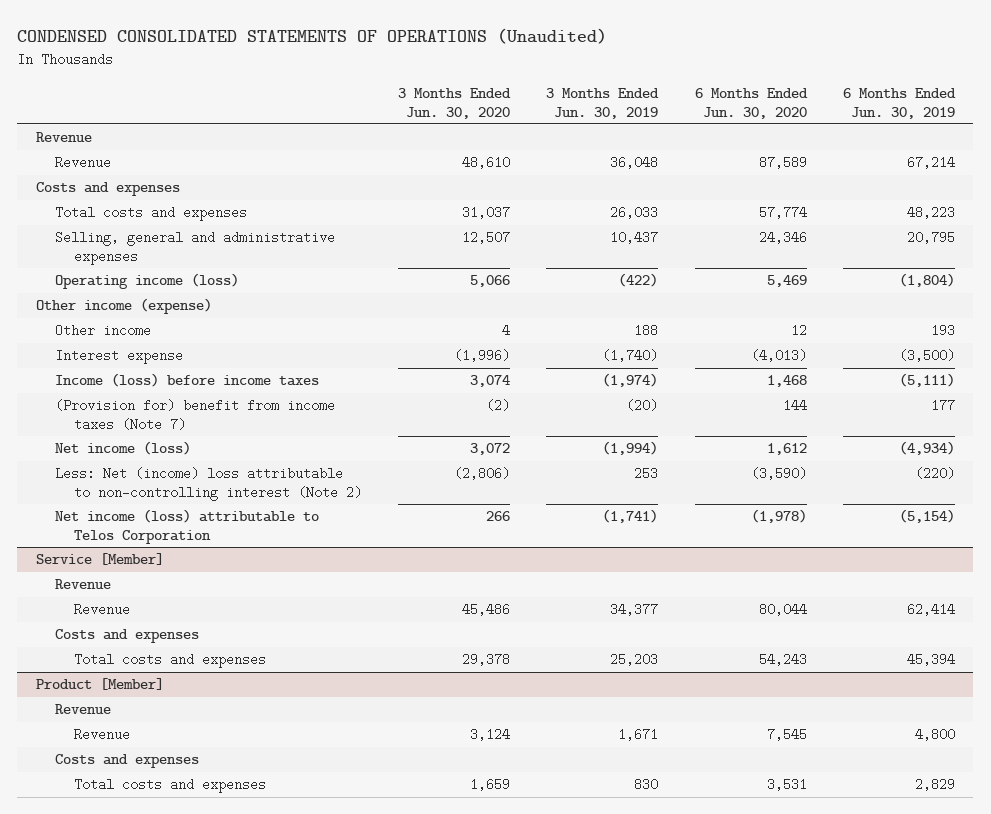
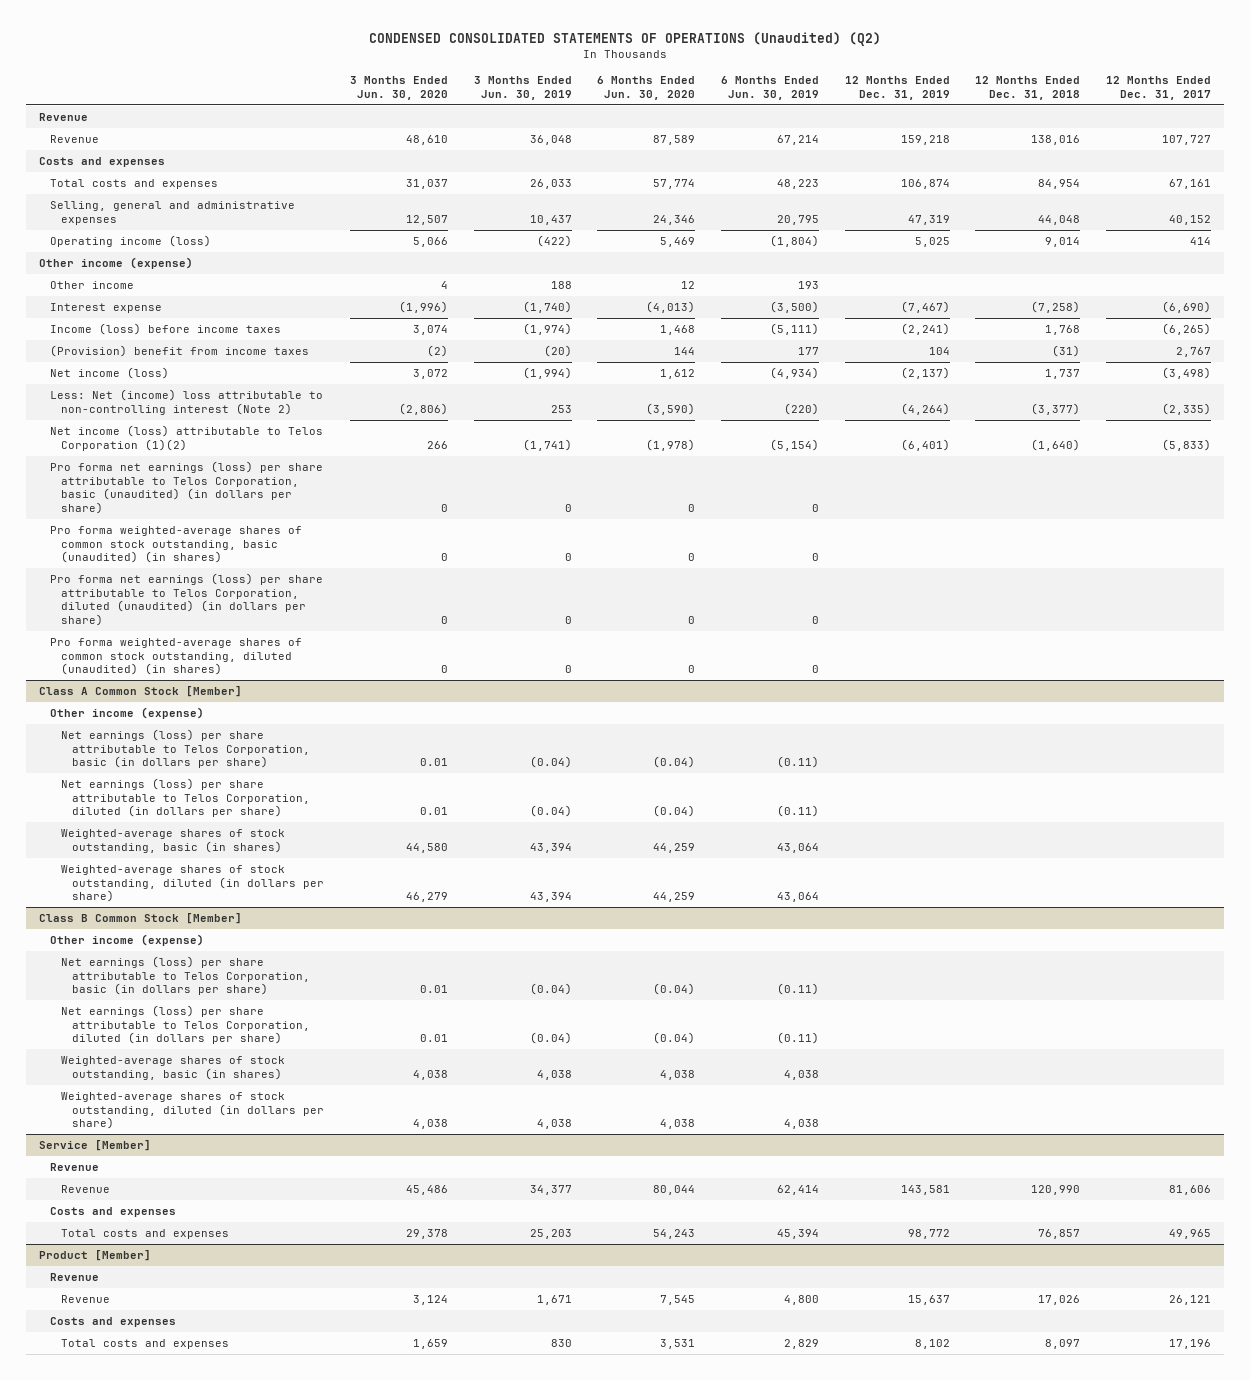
[17,28,608,45] CONDENSED CONSOLIDATED STATEMENTS OF OPERATIONS (Unaudited) -> [368,32,881,47] CONDENSED CONSOLIDATED STATEMENTS OF OPERATIONS (Unaudited) (Q2)
none -> [844,76,950,100] 12 Months Ended Dec. 31, 2019
none -> [975,76,1081,100] 12 Months Ended Dec. 31, 2018
none -> [1106,76,1212,100] 12 Months Ended Dec. 31, 2017
[54,399,335,432] (Provision for) benefit from income taxes (Note 7) -> [49,345,309,358] (Provision) benefit from income taxes
[54,509,319,545] Net income (loss) attributable to Telos Corporation -> [49,425,323,451] Net income (loss) attributable to Telos Corporation (1)(2)
none -> [49,461,323,514] Pro forma net earnings (loss) per share attributable to Telos Corporation, basic (unaudited) (in dollars per share)
none -> [49,526,302,564] Pro forma weighted-average shares of common stock outstanding, basic (unaudited) (in shares)
none -> [49,573,323,626] Pro forma net earnings (loss) per share attributable to Telos Corporation, diluted (unaudited) (in dollars per share)
none -> [49,638,302,676] Pro forma weighted-average shares of common stock outstanding, diluted (unaudited) (in shares)
none -> [38,686,242,698] Class A Common Stock [Member]
none -> [49,707,204,720] Other income (expense)
none -> [61,729,311,769] Net earnings (loss) per share attributable to Telos Corporation, basic (in dollars per share)
none -> [61,778,311,818] Net earnings (loss) per share attributable to Telos Corporation, diluted (in dollars per share)
none -> [61,829,286,853] Weighted-average shares of stock outstanding, basic (in shares)
none -> [61,865,325,903] Weighted-average shares of stock outstanding, diluted (in dollars per share)
none -> [38,913,242,925] Class B Common Stock [Member]
none -> [49,934,204,947] Other income (expense)
none -> [61,956,311,996] Net earnings (loss) per share attributable to Telos Corporation, basic (in dollars per share)
none -> [61,1005,311,1045] Net earnings (loss) per share attributable to Telos Corporation, diluted (in dollars per share)
none -> [61,1056,286,1080] Weighted-average shares of stock outstanding, basic (in shares)
none -> [61,1092,325,1130] Weighted-average shares of stock outstanding, diluted (in dollars per share)

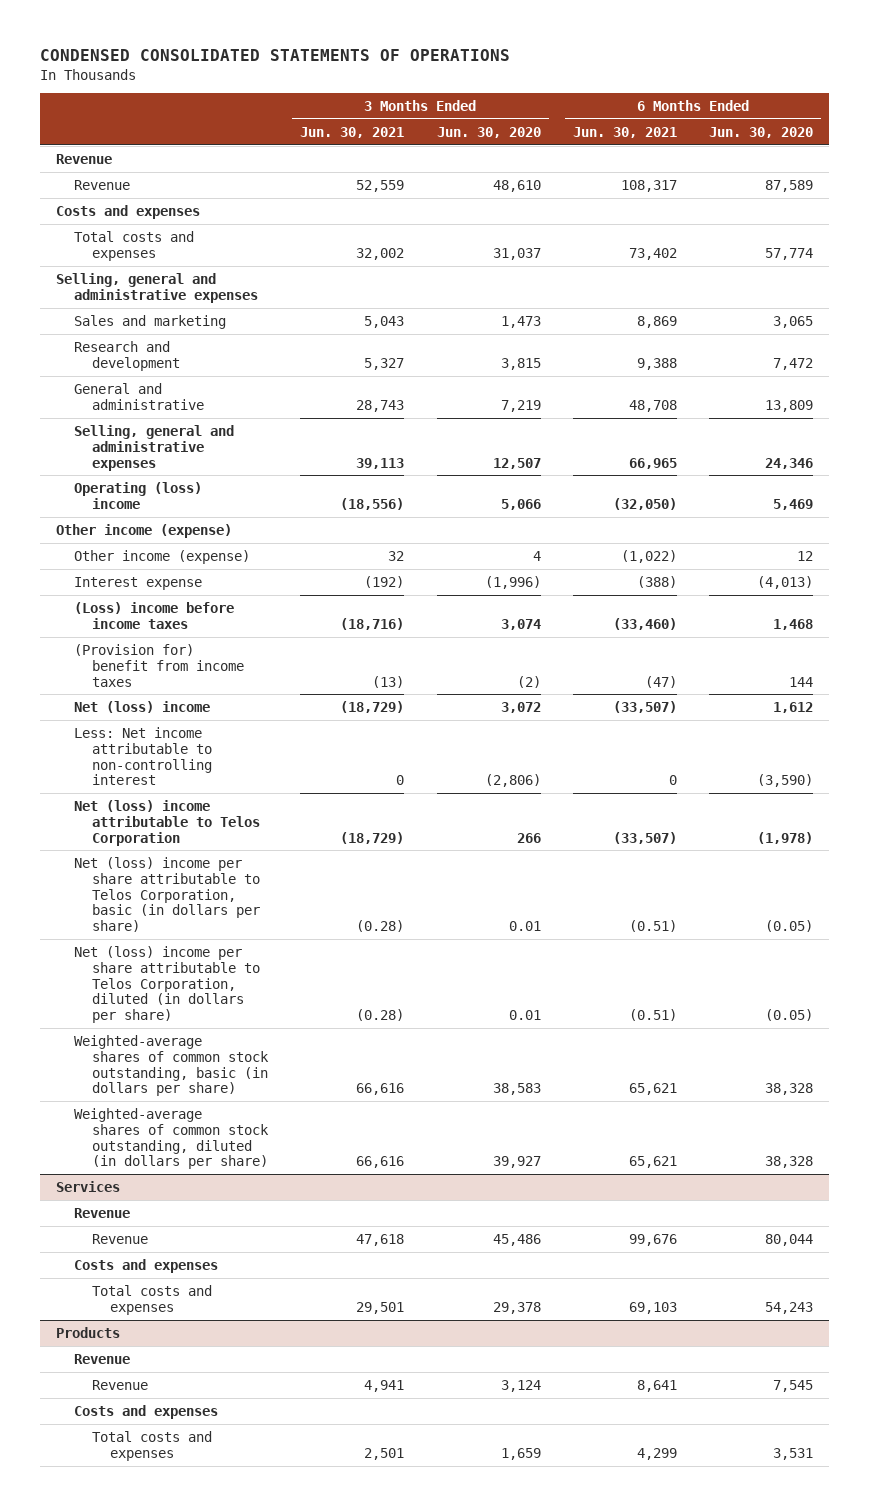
[368,32,881,47] CONDENSED CONSOLIDATED STATEMENTS OF OPERATIONS (Unaudited) (Q2) -> [40,49,511,62] CONDENSED CONSOLIDATED STATEMENTS OF OPERATIONS
[473,76,572,100] 3 Months Ended Jun. 30, 2019 -> none
[720,76,819,100] 6 Months Ended Jun. 30, 2019 -> none
[844,76,950,100] 12 Months Ended Dec. 31, 2019 -> none
[975,76,1081,100] 12 Months Ended Dec. 31, 2018 -> none
[1106,76,1212,100] 12 Months Ended Dec. 31, 2017 -> none
none -> [300,126,405,138] Jun. 30, 2021
none -> [572,126,677,138] Jun. 30, 2021
none -> [56,272,259,303] Selling, general and administrative expenses
none -> [74,314,227,329] Sales and marketing
none -> [74,340,181,371] Research and development
none -> [74,382,205,410] General and administrative
[49,235,211,248] Operating income (loss) -> [74,481,203,509] Operating (loss) income
[49,281,134,290] Other income -> [74,549,251,564] Other income (expense)
[49,461,323,514] Pro forma net earnings (loss) per share attributable to Telos Corporation, basic (unaudited) (in dollars per share) -> none
[49,526,302,564] Pro forma weighted-average shares of common stock outstanding, basic (unaudited) (in shares) -> none
[49,573,323,626] Pro forma net earnings (loss) per share attributable to Telos Corporation, diluted (unaudited) (in dollars per share) -> none
[49,638,302,676] Pro forma weighted-average shares of common stock outstanding, diluted (unaudited) (in shares) -> none
[38,686,242,698] Class A Common Stock [Member] -> none
[49,707,204,720] Other income (expense) -> none
[38,913,242,925] Class B Common Stock [Member] -> none
[49,934,204,947] Other income (expense) -> none
[61,956,311,996] Net earnings (loss) per share attributable to Telos Corporation, basic (in dollars per share) -> none
[61,1005,311,1045] Net earnings (loss) per share attributable to Telos Corporation, diluted (in dollars per share) -> none
[61,1056,286,1080] Weighted-average shares of stock outstanding, basic (in shares) -> none
[61,1092,325,1130] Weighted-average shares of stock outstanding, diluted (in dollars per share) -> none
[49,323,281,336] Income (loss) before income taxes -> [74,601,235,629] (Loss) income before income taxes
[49,345,309,358] (Provision) benefit from income taxes -> [74,643,245,687] (Provision for) benefit from income taxes
[49,367,169,380] Net income (loss) -> [74,700,211,713] Net (loss) income
[49,389,323,415] Less: Net (income) loss attributable to non-controlling interest (Note 2) -> [74,726,213,786] Less: Net income attributable to non-controlling interest
[49,425,323,451] Net income (loss) attributable to Telos Corporation (1)(2) -> [74,799,261,846] Net (loss) income attributable to Telos Corporation
[61,729,311,769] Net earnings (loss) per share attributable to Telos Corporation, basic (in dollars per share) -> [74,856,261,933] Net (loss) income per share attributable to Telos Corporation, basic (in dollars per share)
[653,756,696,769] (0.04) -> [764,920,813,933] (0.05)
[61,778,311,818] Net earnings (loss) per share attributable to Telos Corporation, diluted (in dollars per share) -> [74,945,261,1024] Net (loss) income per share attributable to Telos Corporation, diluted (in dollars per share)
[653,805,696,818] (0.04) -> [764,1009,813,1022] (0.05)
[61,829,286,853] Weighted-average shares of stock outstanding, basic (in shares) -> [74,1034,270,1097] Weighted-average shares of common stock outstanding, basic (in dollars per share)
[405,842,448,853] 44,580 -> [492,1083,541,1096] 38,583
[653,842,696,853] 44,259 -> [764,1083,813,1096] 38,328
[61,865,325,903] Weighted-average shares of stock outstanding, diluted (in dollars per share) -> [74,1107,270,1170] Weighted-average shares of common stock outstanding, diluted (in dollars per share)
[405,892,448,903] 46,279 -> [492,1156,541,1169] 39,927
[653,892,696,903] 44,259 -> [764,1156,813,1169] 38,328
[38,1140,151,1152] Service [Member] -> [56,1180,121,1192] Services
[38,1250,151,1262] Product [Member] -> [56,1326,121,1338] Products

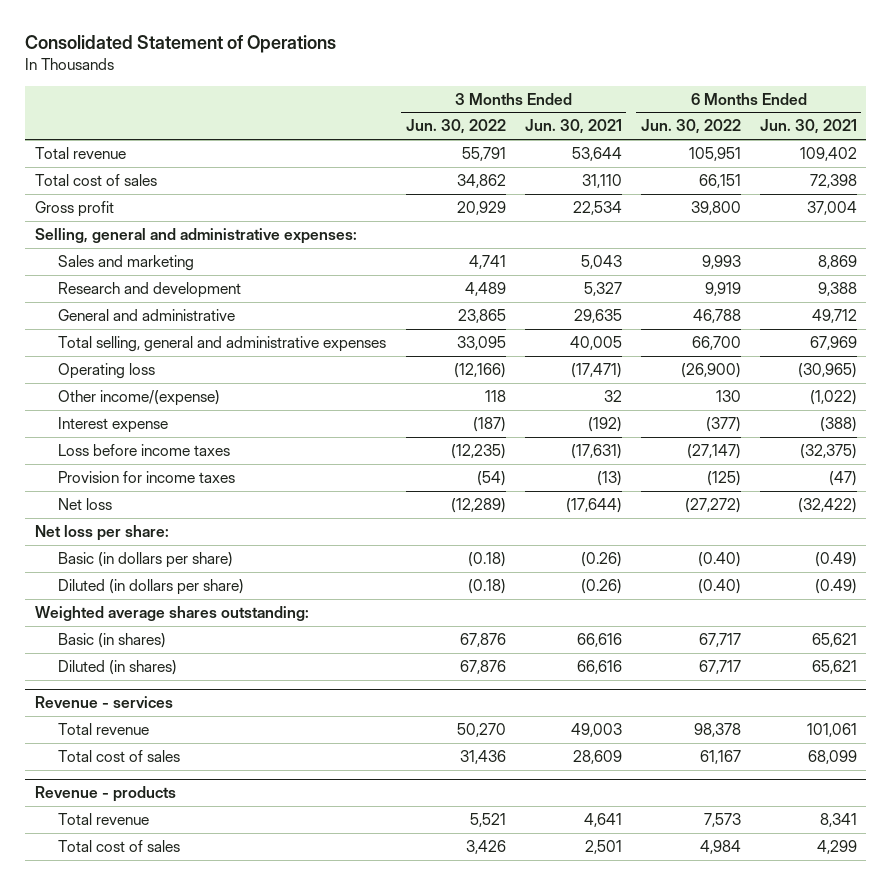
[40,49,511,62] CONDENSED CONSOLIDATED STATEMENTS OF OPERATIONS -> [25,35,337,54] Consolidated Statement of Operations
[436,126,541,138] Jun. 30, 2020 -> none
[708,126,813,138] Jun. 30, 2020 -> none
none -> [405,119,506,135] Jun. 30, 2022
none -> [640,119,741,135] Jun. 30, 2022
[56,153,113,164] Revenue -> none
[56,204,201,219] Costs and expenses -> none
[74,179,131,190] Revenue -> [34,147,126,160] Total revenue
[356,179,405,192] 52,559 -> [571,147,622,162] 53,644
[620,179,677,192] 108,317 -> [799,147,857,162] 109,402
[74,230,195,261] Total costs and expenses -> [34,174,157,187] Total cost of sales
[356,247,405,260] 32,002 -> [581,174,622,189] 31,110
[628,247,677,260] 73,402 -> [809,174,857,189] 72,398
none -> [34,201,114,218] Gross profit
[56,272,259,303] Selling, general and administrative expenses -> [34,228,357,245] Selling, general and administrative expenses:
[56,523,233,538] Other income (expense) -> none
[356,399,405,412] 28,743 -> [573,309,622,324] 29,635
[628,399,677,412] 48,708 -> [811,309,857,324] 49,712
[74,424,235,471] Selling, general and administrative expenses -> [58,336,387,353] Total selling, general and administrative expenses
[356,457,405,469] 39,113 -> [569,336,622,351] 40,005
[628,457,677,469] 66,965 -> [809,336,857,351] 67,969
[74,481,203,509] Operating (loss) income -> [58,363,156,380] Operating loss
[340,497,405,510] (18,556) -> [570,363,622,379] (17,471)
[612,497,677,510] (32,050) -> [797,363,857,379] (30,965)
[74,549,251,564] Other income (expense) -> [58,390,221,407] Other income/(expense)
[74,700,211,713] Net (loss) income -> none
[74,726,213,786] Less: Net income attributable to non-controlling interest -> none
[74,1207,131,1218] Revenue -> none
[74,1258,219,1273] Costs and expenses -> none
[74,1353,131,1364] Revenue -> none
[74,1404,219,1419] Costs and expenses -> none
[74,601,235,629] (Loss) income before income taxes -> [58,444,231,457] Loss before income taxes
[340,617,405,630] (18,716) -> [570,444,622,460] (17,631)
[612,617,677,630] (33,460) -> [799,444,857,460] (32,375)
[74,643,245,687] (Provision for) benefit from income taxes -> [58,471,236,484] Provision for income taxes
[74,799,261,846] Net (loss) income attributable to Telos Corporation -> [58,498,113,511] Net loss
[340,831,405,844] (18,729) -> [565,498,622,514] (17,644)
[612,831,677,844] (33,507) -> [797,498,857,514] (32,422)
none -> [34,525,169,542] Net loss per share:
[74,856,261,933] Net (loss) income per share attributable to Telos Corporation, basic (in dollars per share) -> [58,552,234,569] Basic (in dollars per share)
[356,920,405,933] (0.28) -> [580,552,622,568] (0.26)
[628,920,677,933] (0.51) -> [814,552,857,568] (0.49)
[74,945,261,1024] Net (loss) income per share attributable to Telos Corporation, diluted (in dollars per share) -> [58,579,245,596] Diluted (in dollars per share)
[356,1009,405,1022] (0.28) -> [580,579,622,595] (0.26)
[628,1009,677,1022] (0.51) -> [814,579,857,595] (0.49)
none -> [34,606,309,622] Weighted average shares outstanding:
[74,1034,270,1097] Weighted-average shares of common stock outstanding, basic (in dollars per share) -> [58,633,167,649] Basic (in shares)
[74,1107,270,1170] Weighted-average shares of common stock outstanding, diluted (in dollars per share) -> [58,660,178,676] Diluted (in shares)
[56,1180,121,1192] Services -> [34,696,173,709] Revenue - services
[92,1233,149,1244] Revenue -> [58,723,150,736] Total revenue
[356,1233,405,1246] 47,618 -> [570,723,622,738] 49,003
[628,1233,677,1246] 99,676 -> [806,723,857,738] 101,061
[92,1284,213,1315] Total costs and expenses -> [58,750,181,763] Total cost of sales
[356,1301,405,1314] 29,501 -> [572,750,622,765] 28,609
[628,1301,677,1314] 69,103 -> [807,750,857,765] 68,099
[56,1326,121,1338] Products -> [34,786,176,803] Revenue - products
[92,1379,149,1390] Revenue -> [58,813,150,826] Total revenue
[364,1379,405,1392] 4,941 -> [583,813,622,828] 4,641
[636,1379,677,1392] 8,641 -> [819,813,857,828] 8,341
[92,1430,213,1461] Total costs and expenses -> [58,840,181,853] Total cost of sales

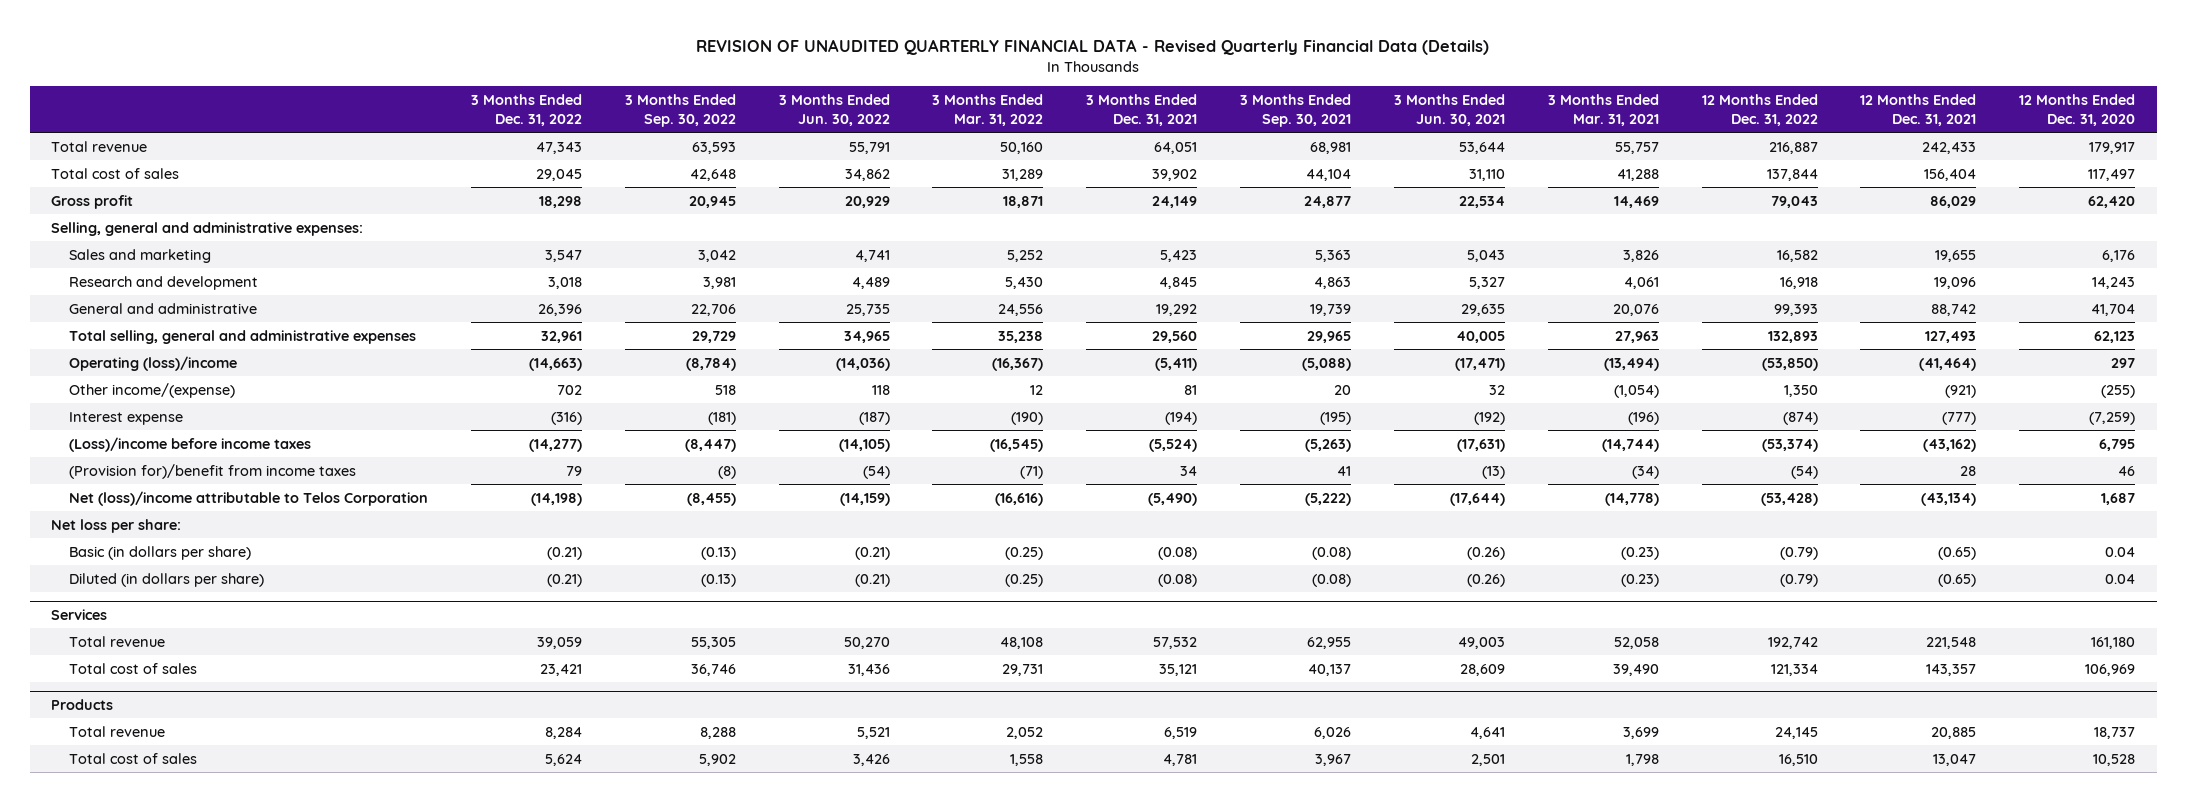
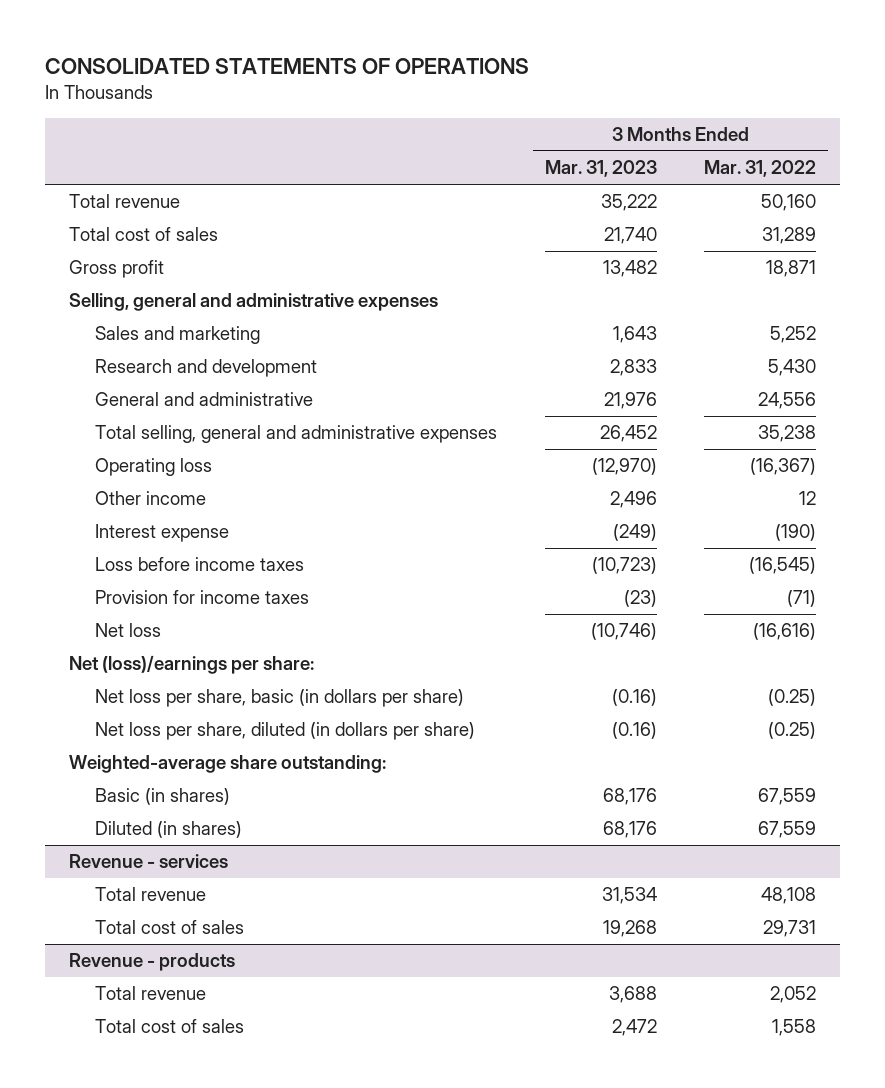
[696,39,1490,56] REVISION OF UNAUDITED QUARTERLY FINANCIAL DATA - Revised Quarterly Financial Data (Details) -> [45,57,530,74] CONSOLIDATED STATEMENTS OF OPERATIONS
[470,94,582,126] 3 Months Ended Dec. 31, 2022 -> none
[624,94,736,127] 3 Months Ended Sep. 30, 2022 -> none
[778,94,890,126] 3 Months Ended Jun. 30, 2022 -> none
[1086,94,1198,126] 3 Months Ended Dec. 31, 2021 -> none
[1240,94,1352,127] 3 Months Ended Sep. 30, 2021 -> none
[1393,94,1505,126] 3 Months Ended Jun. 30, 2021 -> none
[1547,94,1659,126] 3 Months Ended Mar. 31, 2021 -> none
[1701,94,1818,126] 12 Months Ended Dec. 31, 2022 -> none
[1860,94,1977,126] 12 Months Ended Dec. 31, 2021 -> none
[2019,94,2136,126] 12 Months Ended Dec. 31, 2020 -> none
none -> [544,160,657,178] Mar. 31, 2023
[51,221,364,236] Selling, general and administrative expenses: -> [68,293,438,312] Selling, general and administrative expenses
[69,355,238,371] Operating (loss)/income -> [95,458,213,477] Operating loss
[69,382,236,398] Other income/(expense) -> [95,491,207,506] Other income
[69,436,312,452] (Loss)/income before income taxes -> [95,557,305,572] Loss before income taxes
[69,463,357,479] (Provision for)/benefit from income taxes -> [95,590,310,605] Provision for income taxes
[69,490,429,506] Net (loss)/income attributable to Telos Corporation -> [95,623,162,638] Net loss
[51,518,182,533] Net loss per share: -> [68,655,314,675] Net (loss)/earnings per share:
[69,545,252,560] Basic (in dollars per share) -> [95,689,465,708] Net loss per share, basic (in dollars per share)
[69,572,265,587] Diluted (in dollars per share) -> [95,722,476,741] Net loss per share, diluted (in dollars per share)
none -> [68,755,386,774] Weighted-average share outstanding:
none -> [95,788,231,806] Basic (in shares)
none -> [95,821,243,839] Diluted (in shares)
[51,609,108,621] Services -> [68,854,228,869] Revenue - services
[51,699,114,711] Products -> [68,953,235,972] Revenue - products

